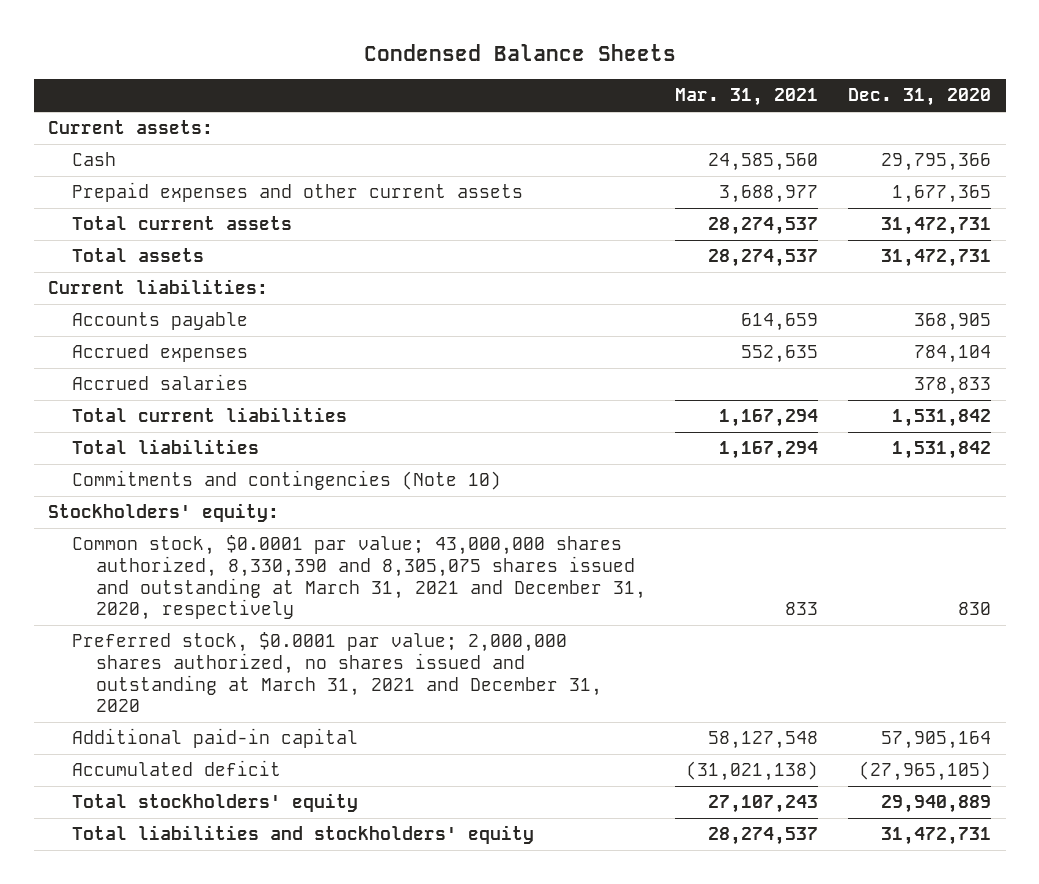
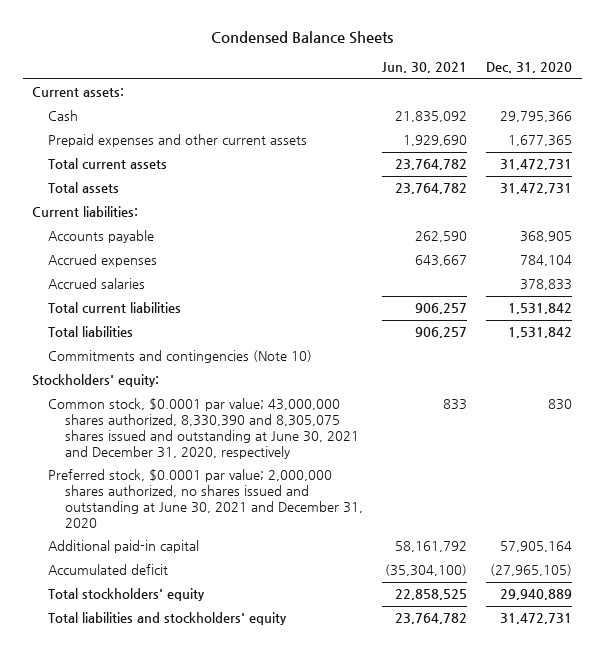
[675,88,819,107] Mar. 31, 2021 -> none
none -> [381,62,467,74] Jun. 30, 2021
[71,535,646,621] Common stock, $0.0001 par value; 43,000,000 shares authorized, 8,330,390 and 8,305,075 shares issued and outstanding at March 31, 2021 and December 31, 2020, respectively -> [48,398,359,459] Common stock, $0.0001 par value; 43,000,000 shares authorized, 8,330,390 and 8,305,075 shares issued and outstanding at June 30, 2021 and December 31, 2020, respectively
[71,632,602,713] Preferred stock, $0.0001 par value; 2,000,000 shares authorized, no shares issued and outstanding at March 31, 2021 and December 31, 2020 -> [48,469,363,528] Preferred stock, $0.0001 par value; 2,000,000 shares authorized, no shares issued and outstanding at June 30, 2021 and December 31, 2020

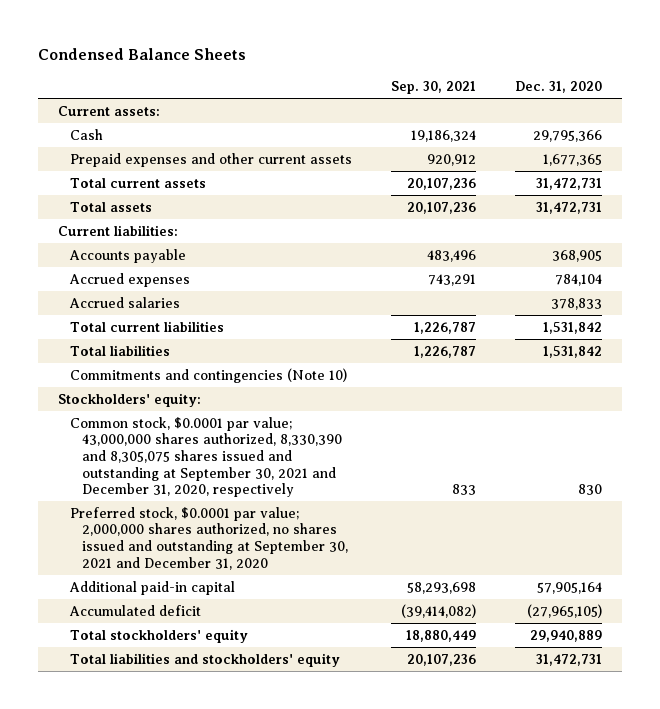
[381,62,467,74] Jun. 30, 2021 -> none
none -> [391,81,477,95] Sep. 30, 2021
[48,398,359,459] Common stock, $0.0001 par value; 43,000,000 shares authorized, 8,330,390 and 8,305,075 shares issued and outstanding at June 30, 2021 and December 31, 2020, respectively -> [69,416,342,498] Common stock, $0.0001 par value; 43,000,000 shares authorized, 8,330,390 and 8,305,075 shares issued and outstanding at September 30, 2021 and December 31, 2020, respectively
[48,469,363,528] Preferred stock, $0.0001 par value; 2,000,000 shares authorized, no shares issued and outstanding at June 30, 2021 and December 31, 2020 -> [69,506,348,570] Preferred stock, $0.0001 par value; 2,000,000 shares authorized, no shares issued and outstanding at September 30, 2021 and December 31, 2020

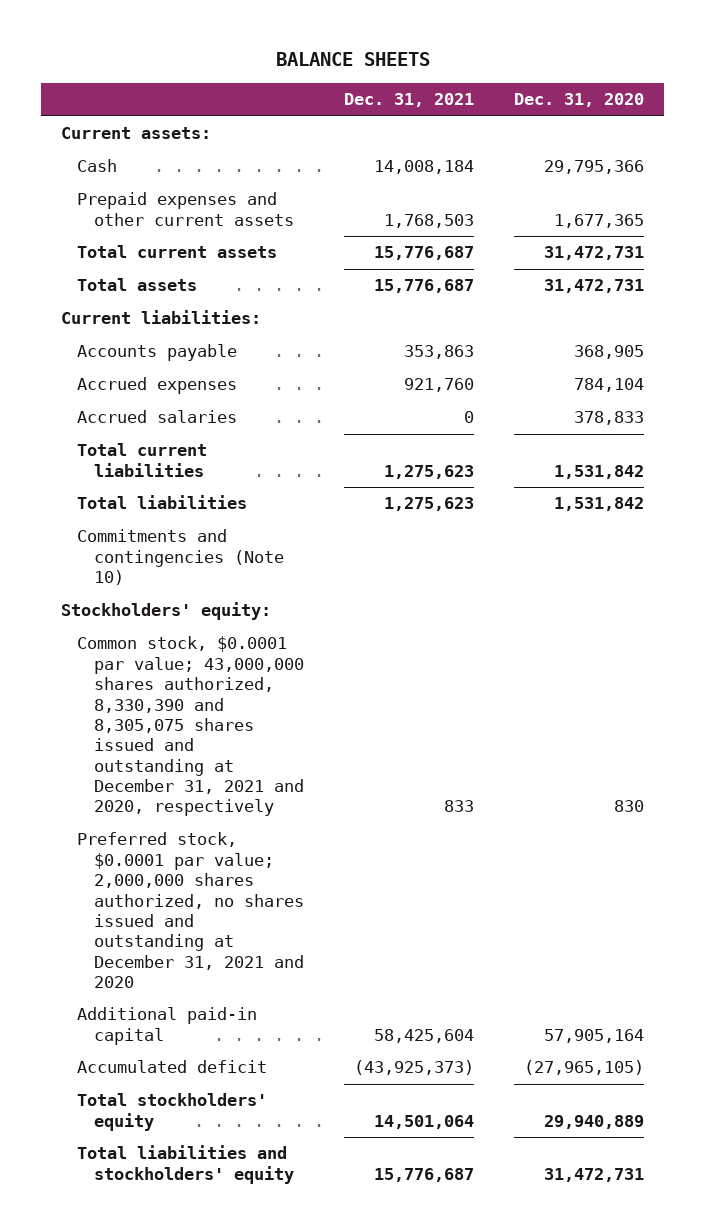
[38,48,247,61] Condensed Balance Sheets -> [275,52,430,67] BALANCE SHEETS
[391,81,477,95] Sep. 30, 2021 -> none
none -> [344,93,475,108] Dec. 31, 2021
[69,416,342,498] Common stock, $0.0001 par value; 43,000,000 shares authorized, 8,330,390 and 8,305,075 shares issued and outstanding at September 30, 2021 and December 31, 2020, respectively -> [77,636,304,817] Common stock, $0.0001 par value; 43,000,000 shares authorized, 8,330,390 and 8,305,075 shares issued and outstanding at December 31, 2021 and 2020, respectively
[69,506,348,570] Preferred stock, $0.0001 par value; 2,000,000 shares authorized, no shares issued and outstanding at September 30, 2021 and December 31, 2020 -> [77,832,304,989] Preferred stock, $0.0001 par value; 2,000,000 shares authorized, no shares issued and outstanding at December 31, 2021 and 2020

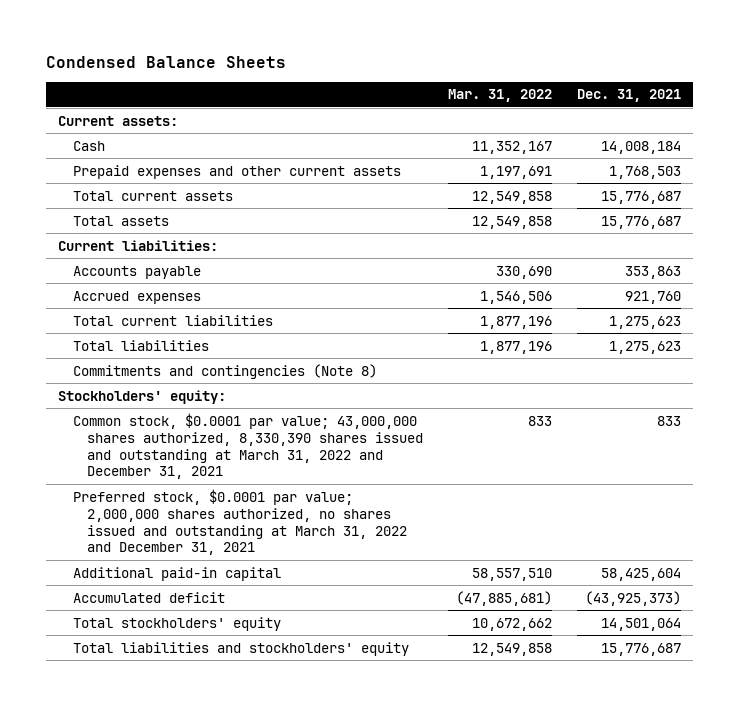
[275,52,430,67] BALANCE SHEETS -> [45,55,286,68] Condensed Balance Sheets
[514,93,645,108] Dec. 31, 2020 -> none
none -> [447,89,552,103] Mar. 31, 2022
[77,410,238,424] Accrued salaries -> none
[77,529,284,586] Commitments and contingencies (Note 10) -> [72,363,377,379] Commitments and contingencies (Note 8)
[77,636,304,817] Common stock, $0.0001 par value; 43,000,000 shares authorized, 8,330,390 and 8,305,075 shares issued and outstanding at December 31, 2021 and 2020, respectively -> [72,412,424,480] Common stock, $0.0001 par value; 43,000,000 shares authorized, 8,330,390 shares issued and outstanding at March 31, 2022 and December 31, 2021
[77,832,304,989] Preferred stock, $0.0001 par value; 2,000,000 shares authorized, no shares issued and outstanding at December 31, 2021 and 2020 -> [72,488,408,556] Preferred stock, $0.0001 par value; 2,000,000 shares authorized, no shares issued and outstanding at March 31, 2022 and December 31, 2021

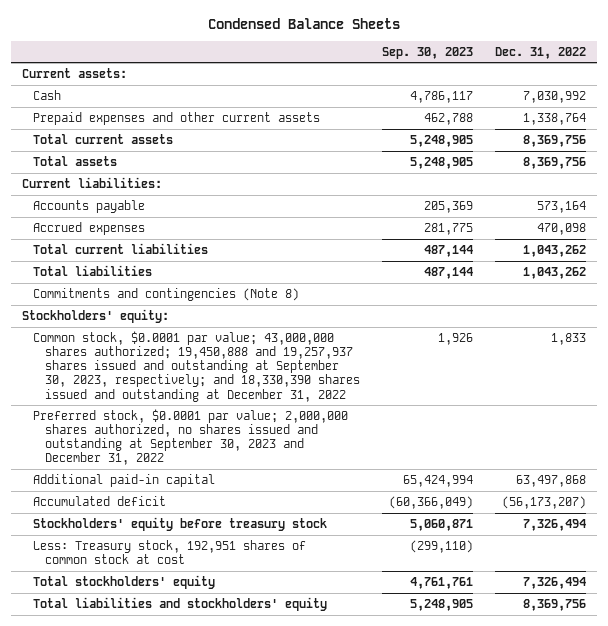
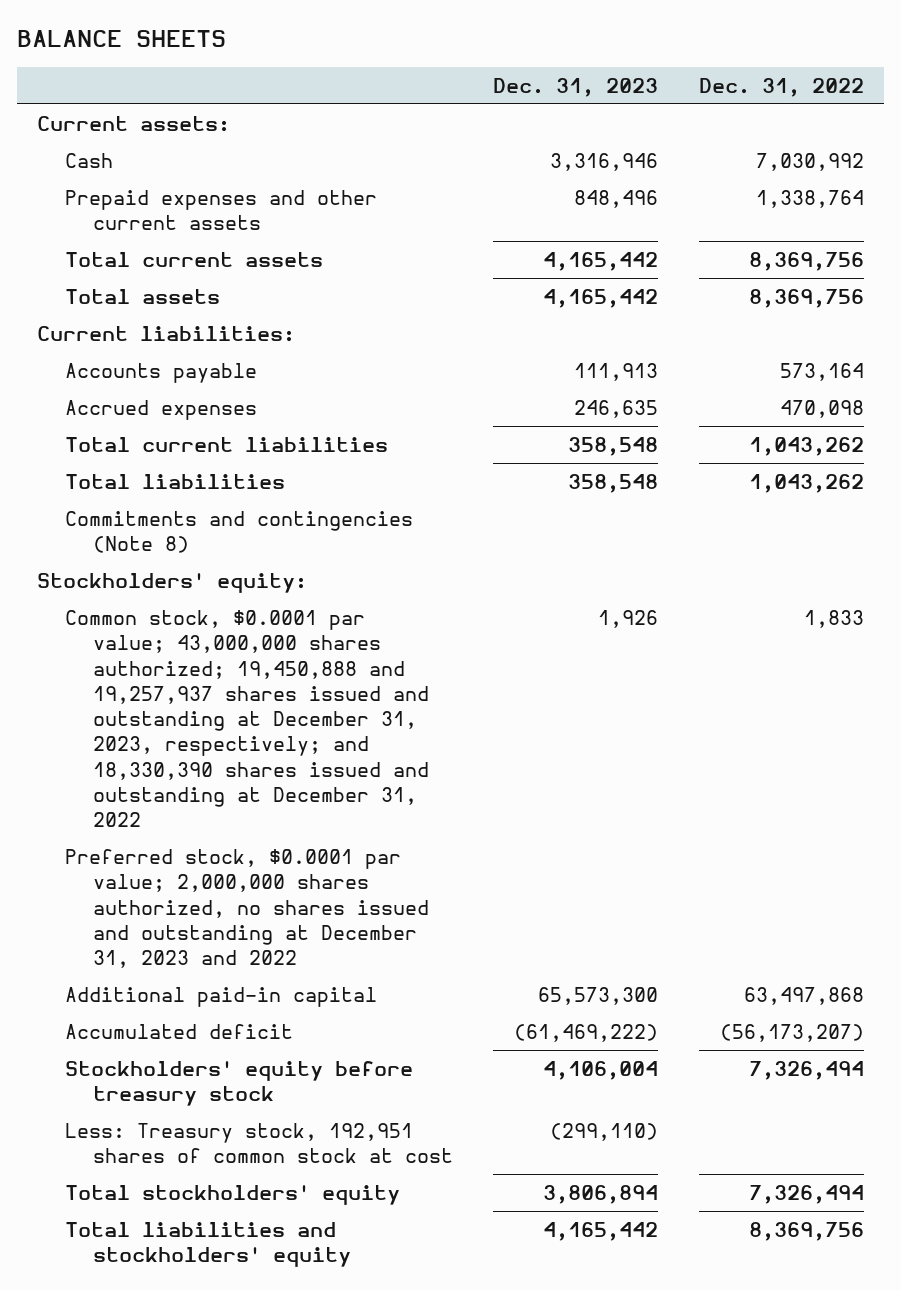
[208,17,401,29] Condensed Balance Sheets -> [16,30,226,48] BALANCE SHEETS
[382,46,474,59] Sep. 30, 2023 -> none
none -> [493,78,659,98] Dec. 31, 2023
[33,330,360,402] Common stock, $0.0001 par value; 43,000,000 shares authorized; 19,450,888 and 19,257,937 shares issued and outstanding at September 30, 2023, respectively; and 18,330,390 shares issued and outstanding at December 31, 2022 -> [65,609,430,828] Common stock, $0.0001 par value; 43,000,000 shares authorized; 19,450,888 and 19,257,937 shares issued and outstanding at December 31, 2023, respectively; and 18,330,390 shares issued and outstanding at December 31, 2022
[33,408,349,466] Preferred stock, $0.0001 par value; 2,000,000 shares authorized, no shares issued and outstanding at September 30, 2023 and December 31, 2022 -> [65,848,430,969] Preferred stock, $0.0001 par value; 2,000,000 shares authorized, no shares issued and outstanding at December 31, 2023 and 2022

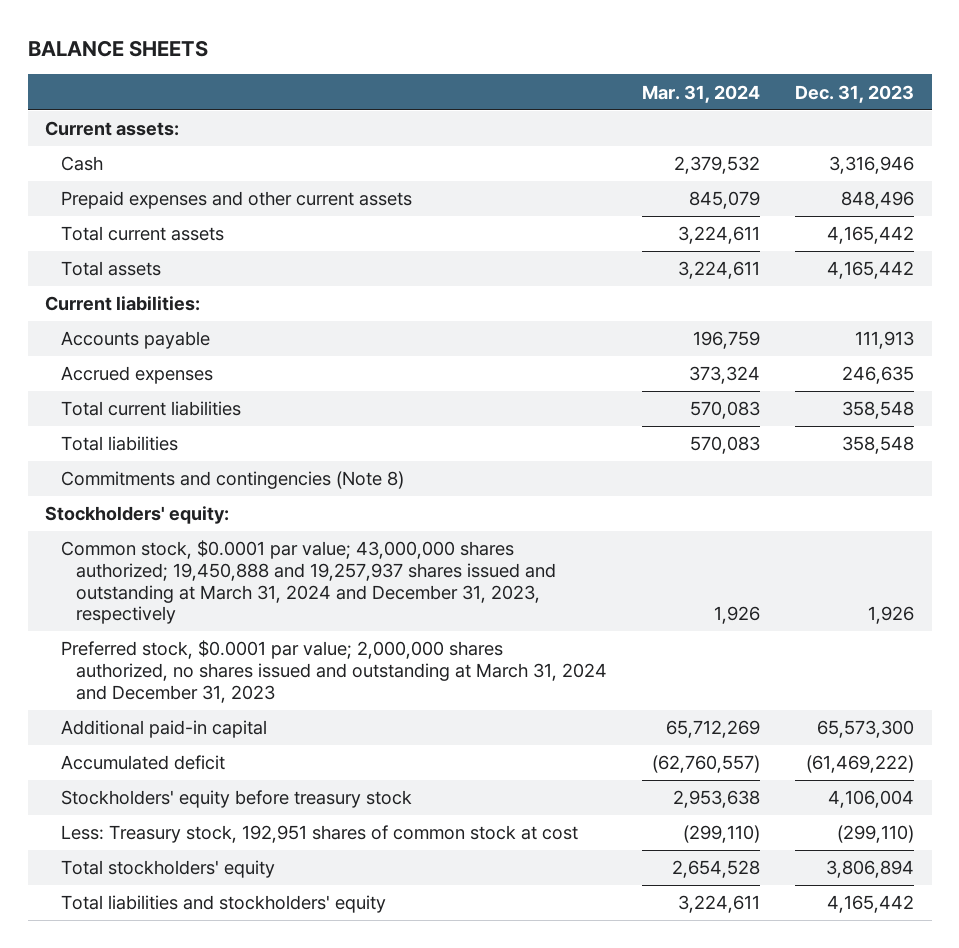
[698,78,864,98] Dec. 31, 2022 -> none
none -> [642,84,761,103] Mar. 31, 2024
[65,609,430,828] Common stock, $0.0001 par value; 43,000,000 shares authorized; 19,450,888 and 19,257,937 shares issued and outstanding at December 31, 2023, respectively; and 18,330,390 shares issued and outstanding at December 31, 2022 -> [60,540,557,625] Common stock, $0.0001 par value; 43,000,000 shares authorized; 19,450,888 and 19,257,937 shares issued and outstanding at March 31, 2024 and December 31, 2023, respectively
[65,848,430,969] Preferred stock, $0.0001 par value; 2,000,000 shares authorized, no shares issued and outstanding at December 31, 2023 and 2022 -> [60,640,608,703] Preferred stock, $0.0001 par value; 2,000,000 shares authorized, no shares issued and outstanding at March 31, 2024 and December 31, 2023

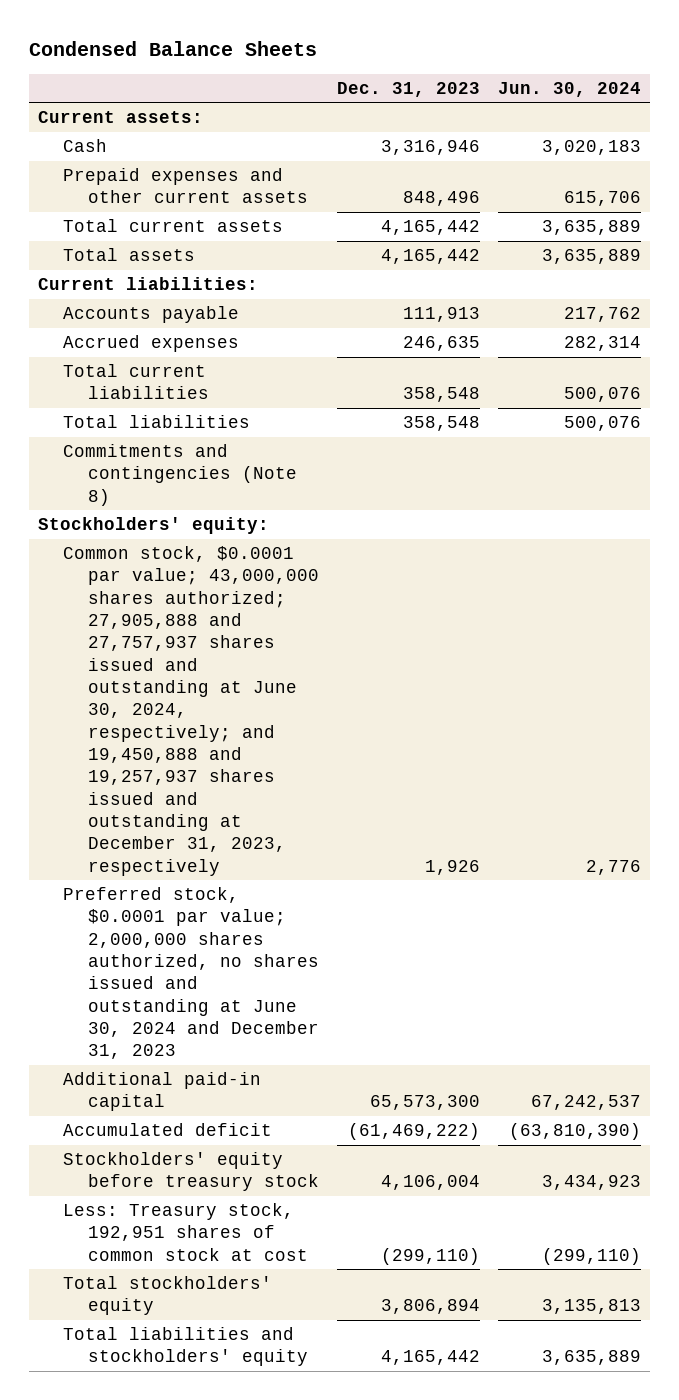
[27,40,208,58] BALANCE SHEETS -> [29,41,318,57] Condensed Balance Sheets
[642,84,761,103] Mar. 31, 2024 -> none
none -> [498,81,642,97] Jun. 30, 2024
[60,540,557,625] Common stock, $0.0001 par value; 43,000,000 shares authorized; 19,450,888 and 19,257,937 shares issued and outstanding at March 31, 2024 and December 31, 2023, respectively -> [63,546,320,876] Common stock, $0.0001 par value; 43,000,000 shares authorized; 27,905,888 and 27,757,937 shares issued and outstanding at June 30, 2024, respectively; and 19,450,888 and 19,257,937 shares issued and outstanding at December 31, 2023, respectively
[60,640,608,703] Preferred stock, $0.0001 par value; 2,000,000 shares authorized, no shares issued and outstanding at March 31, 2024 and December 31, 2023 -> [63,887,320,1060] Preferred stock, $0.0001 par value; 2,000,000 shares authorized, no shares issued and outstanding at June 30, 2024 and December 31, 2023

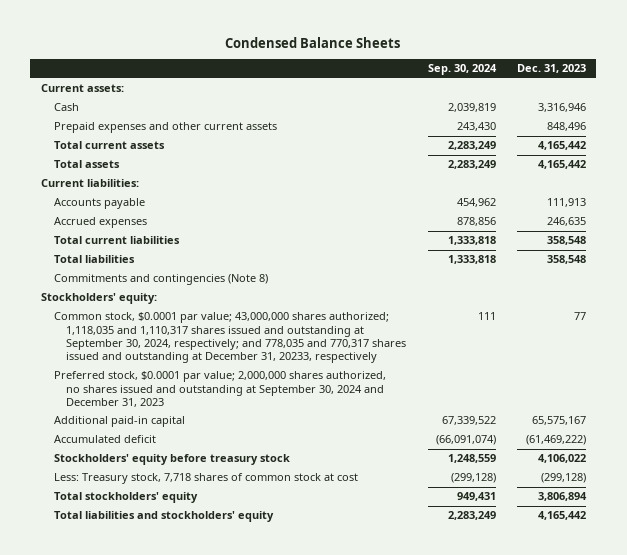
[498,81,642,97] Jun. 30, 2024 -> none
none -> [427,64,497,76] Sep. 30, 2024
[63,546,320,876] Common stock, $0.0001 par value; 43,000,000 shares authorized; 27,905,888 and 27,757,937 shares issued and outstanding at June 30, 2024, respectively; and 19,450,888 and 19,257,937 shares issued and outstanding at December 31, 2023, respectively -> [53,312,407,364] Common stock, $0.0001 par value; 43,000,000 shares authorized; 1,118,035 and 1,110,317 shares issued and outstanding at September 30, 2024, respectively; and 778,035 and 770,317 shares issued and outstanding at December 31, 20233, respectively
[425,859,481,875] 1,926 -> [573,312,586,321] 77
[63,887,320,1060] Preferred stock, $0.0001 par value; 2,000,000 shares authorized, no shares issued and outstanding at June 30, 2024 and December 31, 2023 -> [53,371,386,407] Preferred stock, $0.0001 par value; 2,000,000 shares authorized, no shares issued and outstanding at September 30, 2024 and December 31, 2023
[370,1095,481,1111] 65,573,300 -> [531,416,586,426] 65,575,167
[381,1175,481,1191] 4,106,004 -> [537,454,586,464] 4,106,022
[63,1203,309,1261] Less: Treasury stock, 192,951 shares of common stock at cost -> [53,473,358,485] Less: Treasury stock, 7,718 shares of common stock at cost
[381,1247,481,1265] (299,110) -> [540,473,586,484] (299,128)

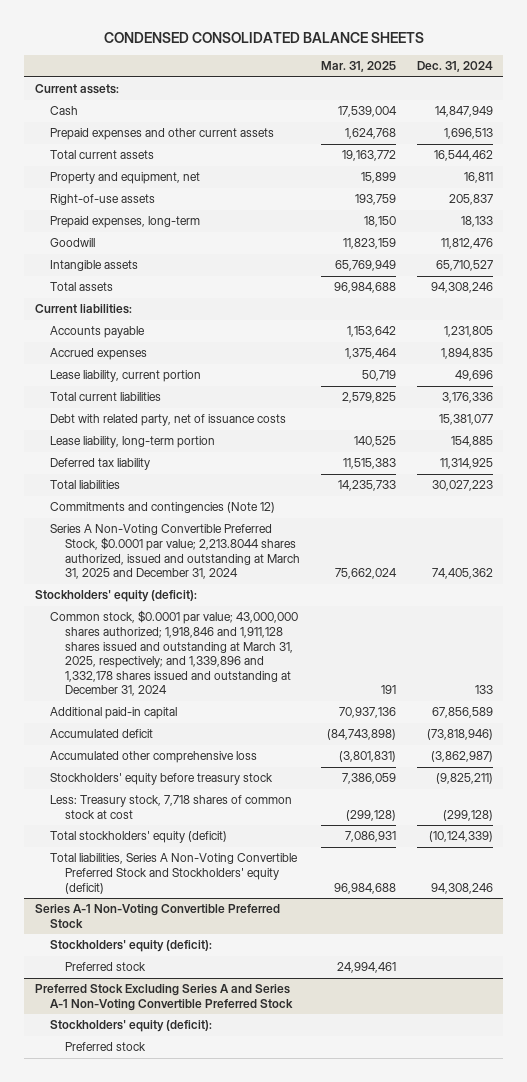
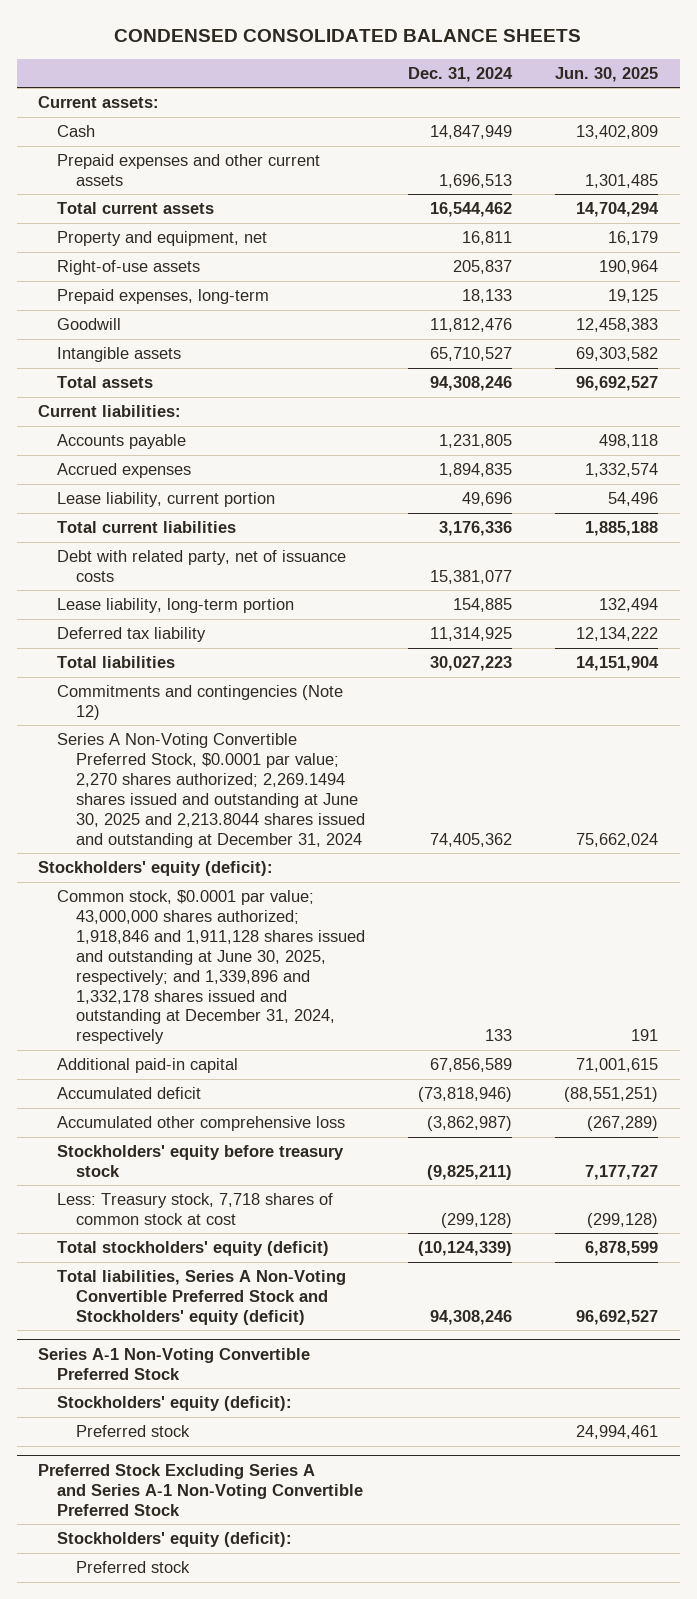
[320,61,396,73] Mar. 31, 2025 -> none
none -> [555,66,659,82] Jun. 30, 2025
[49,524,300,580] Series A Non-Voting Convertible Preferred Stock, $0.0001 par value; 2,213.8044 shares authorized, issued and outstanding at March 31, 2025 and December 31, 2024 -> [57,732,365,848] Series A Non-Voting Convertible Preferred Stock, $0.0001 par value; 2,270 shares authorized; 2,269.1494 shares issued and outstanding at June 30, 2025 and 2,213.8044 shares issued and outstanding at December 31, 2024
[49,610,298,697] Common stock, $0.0001 par value; 43,000,000 shares authorized; 1,918,846 and 1,911,128 shares issued and outstanding at March 31, 2025, respectively; and 1,339,896 and 1,332,178 shares issued and outstanding at December 31, 2024 -> [57,889,365,1045] Common stock, $0.0001 par value; 43,000,000 shares authorized; 1,918,846 and 1,911,128 shares issued and outstanding at June 30, 2025, respectively; and 1,339,896 and 1,332,178 shares issued and outstanding at December 31, 2024, respectively

